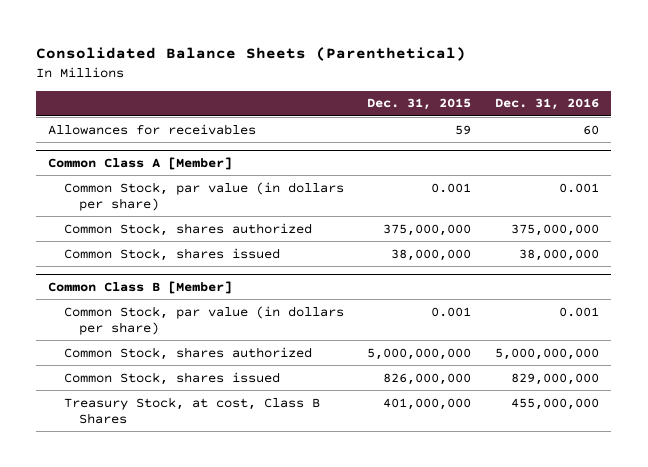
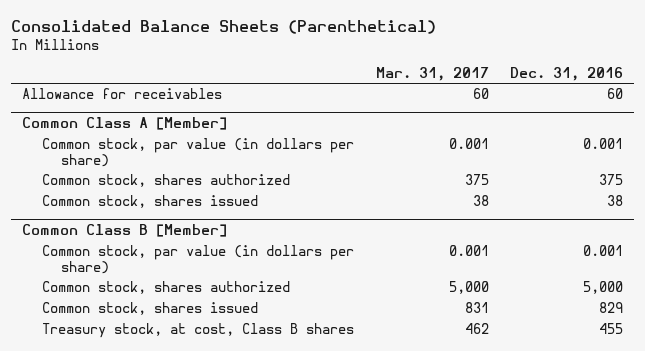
[367,98,472,111] Dec. 31, 2015 -> none
none -> [375,67,489,82] Mar. 31, 2017
[48,123,257,135] Allowances for receivables -> [21,88,222,100] Allowance for receivables
[63,181,344,211] Common Stock, par value (in dollars per share) -> [41,138,354,168] Common stock, par value (in dollars per share)
[63,222,312,236] Common Stock, shares authorized -> [41,174,290,188] Common stock, shares authorized
[511,223,600,236] 375,000,000 -> [599,174,624,186] 375
[63,247,280,261] Common Stock, shares issued -> [41,195,258,209] Common stock, shares issued
[519,248,600,261] 38,000,000 -> [607,195,624,207] 38
[63,305,344,335] Common Stock, par value (in dollars per share) -> [41,245,354,275] Common stock, par value (in dollars per share)
[63,346,312,360] Common Stock, shares authorized -> [41,281,290,295] Common stock, shares authorized
[495,347,600,360] 5,000,000,000 -> [583,281,624,295] 5,000
[63,371,280,385] Common Stock, shares issued -> [41,302,258,316] Common stock, shares issued
[511,372,600,385] 829,000,000 -> [599,302,624,314] 829
[63,396,320,424] Treasury Stock, at cost, Class B Shares -> [41,323,354,339] Treasury stock, at cost, Class B shares
[511,397,600,410] 455,000,000 -> [599,323,624,335] 455

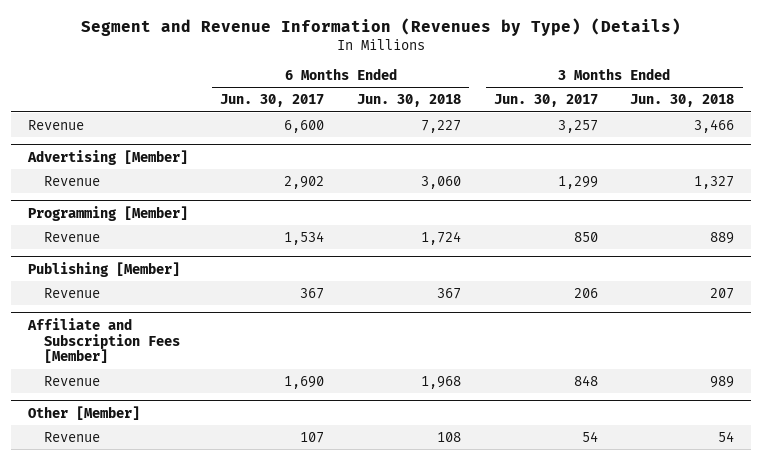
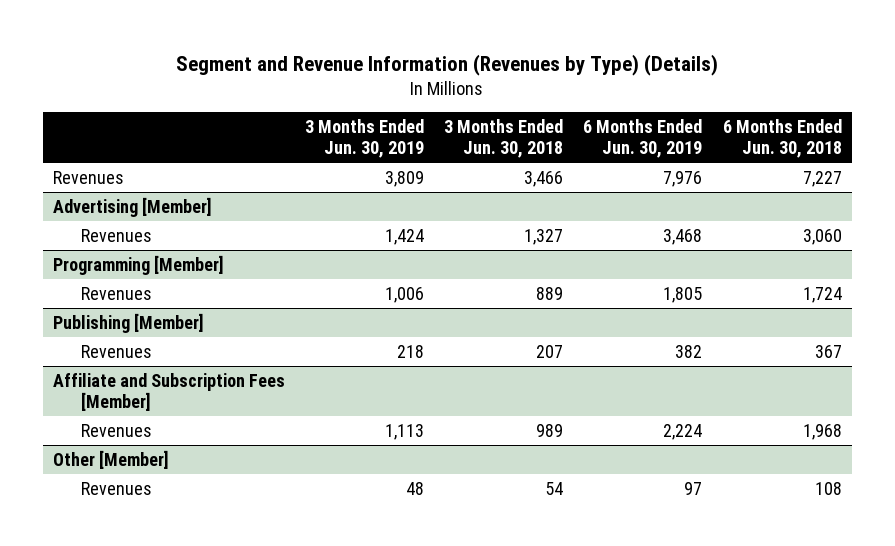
[220,94,325,108] Jun. 30, 2017 -> none
[493,94,598,108] Jun. 30, 2017 -> none
none -> [305,119,425,159] 3 Months Ended Jun. 30, 2019
none -> [583,119,703,159] 6 Months Ended Jun. 30, 2019
[27,119,84,130] Revenue -> [52,170,124,184] Revenues
[43,175,100,186] Revenue -> [80,228,152,242] Revenues
[43,231,100,242] Revenue -> [80,286,152,300] Revenues
[43,287,100,298] Revenue -> [80,344,152,358] Revenues
[43,375,100,386] Revenue -> [80,423,152,437] Revenues
[43,431,100,442] Revenue -> [80,481,152,495] Revenues

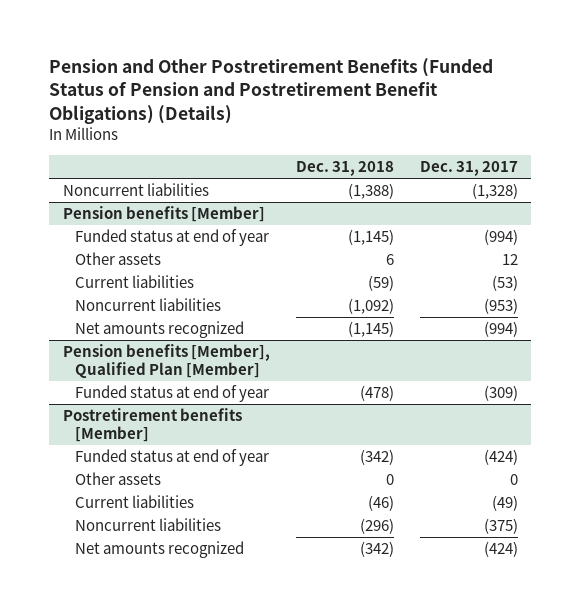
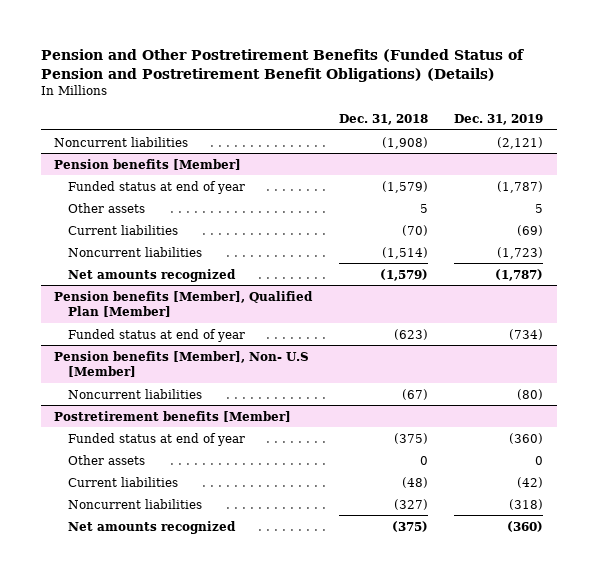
[420,161,519,177] Dec. 31, 2017 -> none
none -> [454,113,544,125] Dec. 31, 2019
[347,183,394,200] (1,388) -> [381,136,428,149] (1,908)
[347,229,394,246] (1,145) -> [381,180,428,193] (1,579)
[385,254,394,266] 6 -> [419,203,428,213] 5
[367,275,394,292] (59) -> [401,224,428,236] (70)
[347,298,394,315] (1,092) -> [381,246,428,259] (1,514)
[347,321,394,338] (1,145) -> [379,268,428,281] (1,579)
[359,385,394,402] (478) -> [393,328,428,340] (623)
none -> [54,350,310,378] Pension benefits [Member], Non- U.S [Member]
none -> [68,388,203,399] Noncurrent liabilities
[359,449,394,466] (342) -> [393,432,428,444] (375)
[367,495,394,512] (46) -> [401,476,428,488] (48)
[359,518,394,535] (296) -> [393,498,428,510] (327)
[359,541,394,558] (342) -> [391,520,428,532] (375)

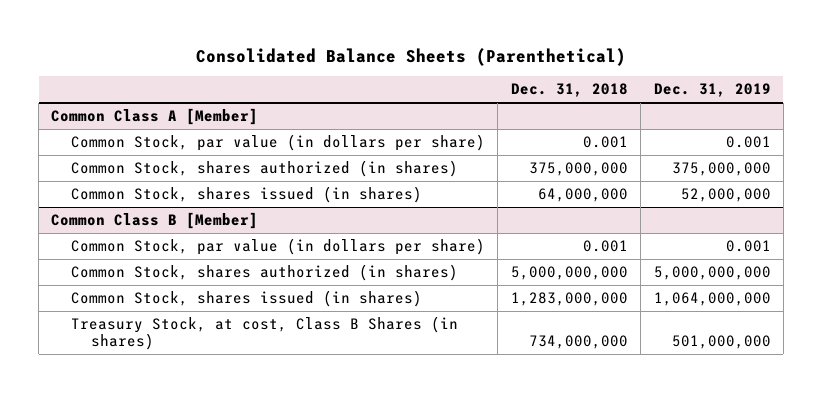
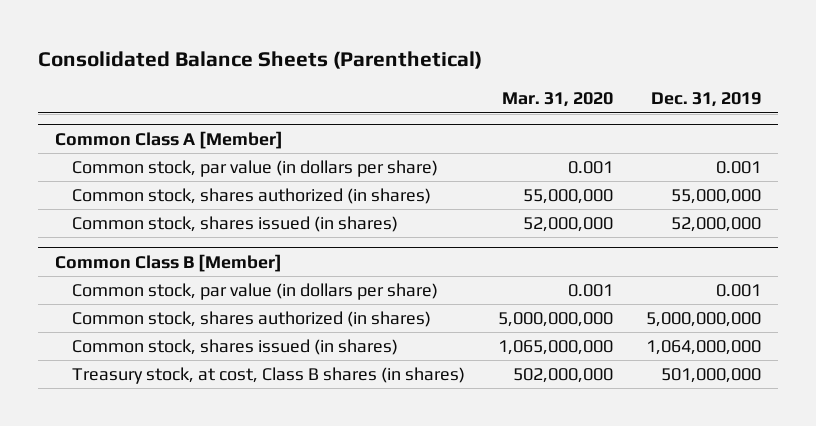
[510,83,628,98] Dec. 31, 2018 -> none
none -> [502,92,614,108] Mar. 31, 2020
[71,134,486,152] Common Stock, par value (in dollars per share) -> [71,160,438,178] Common stock, par value (in dollars per share)
[71,160,459,178] Common Stock, shares authorized (in shares) -> [71,188,431,205] Common stock, shares authorized (in shares)
[671,162,771,177] 375,000,000 -> [671,189,762,205] 55,000,000
[71,186,423,204] Common Stock, shares issued (in shares) -> [71,216,398,233] Common stock, shares issued (in shares)
[71,238,486,256] Common Stock, par value (in dollars per share) -> [71,283,438,301] Common stock, par value (in dollars per share)
[71,264,459,282] Common Stock, shares authorized (in shares) -> [71,311,431,328] Common stock, shares authorized (in shares)
[71,290,423,308] Common Stock, shares issued (in shares) -> [71,339,398,356] Common stock, shares issued (in shares)
[71,316,459,351] Treasury Stock, at cost, Class B Shares (in shares) -> [71,367,465,385] Treasury stock, at cost, Class B shares (in shares)

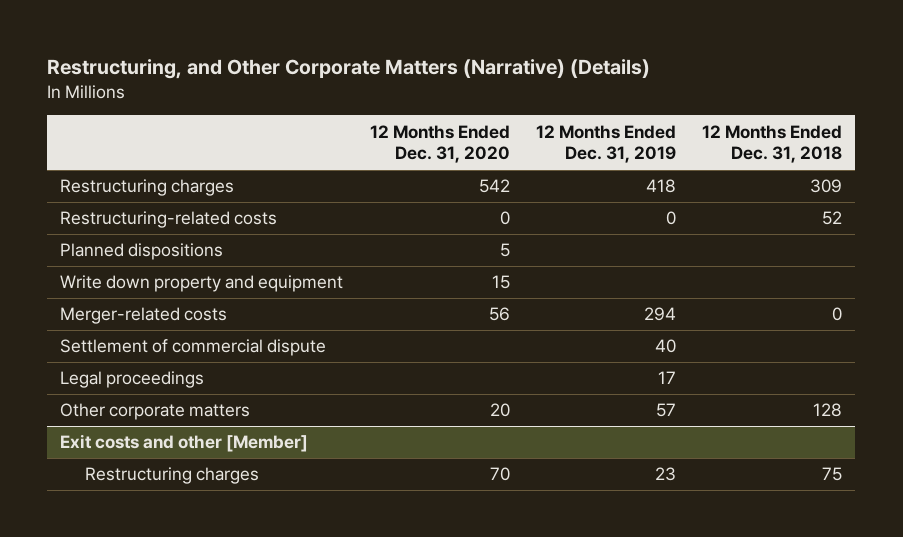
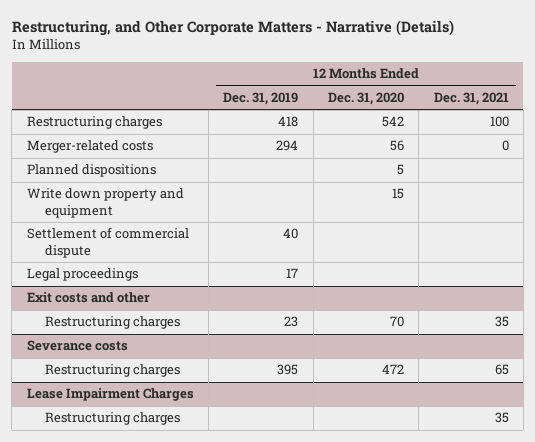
[47,59,651,80] Restructuring, and Other Corporate Matters (Narrative) (Details) -> [11,19,454,36] Restructuring, and Other Corporate Matters - Narrative (Details)
[702,124,843,164] 12 Months Ended Dec. 31, 2018 -> none
none -> [433,91,509,105] Dec. 31, 2021
[60,211,278,229] Restructuring-related costs -> none
[60,307,228,325] Merger-related costs -> [26,140,153,154] Merger-related costs
[60,403,251,421] Other corporate matters -> none
[60,434,309,453] Exit costs and other [Member] -> [26,292,150,304] Exit costs and other
none -> [26,340,128,352] Severance costs
none -> [45,364,181,378] Restructuring charges
none -> [26,388,194,402] Lease Impairment Charges
none -> [45,412,181,426] Restructuring charges

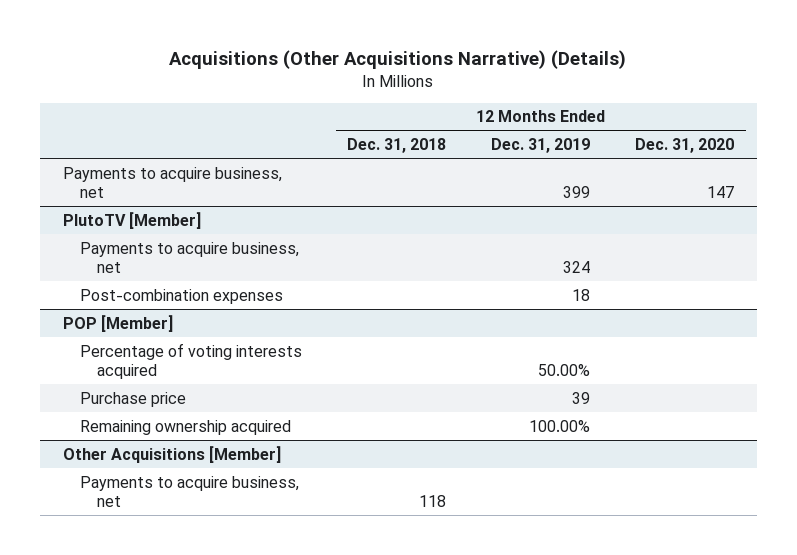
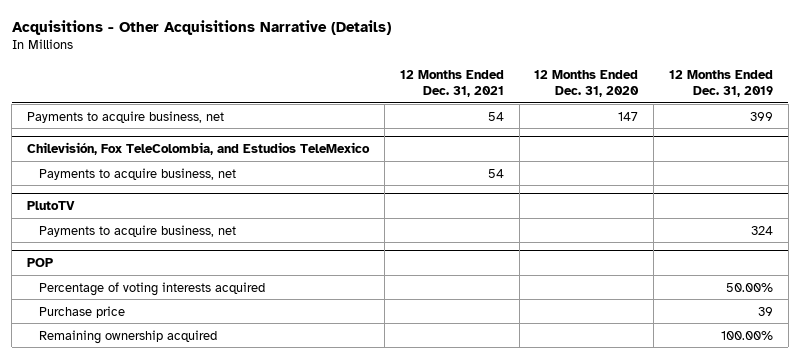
[169,49,627,69] Acquisitions (Other Acquisitions Narrative) (Details) -> [11,19,391,35] Acquisitions - Other Acquisitions Narrative (Details)
[346,138,446,154] Dec. 31, 2018 -> none
none -> [399,69,504,97] 12 Months Ended Dec. 31, 2021
none -> [27,141,371,155] Chilevisión, Fox TeleColombia, and Estudios TeleMexico
none -> [39,167,237,180] Payments to acquire business, net
[62,211,201,229] PlutoTV [Member] -> [27,200,76,210] PlutoTV
[79,288,283,304] Post-combination expenses -> none
[62,314,173,332] POP [Member] -> [27,257,54,267] POP
[62,445,281,463] Other Acquisitions [Member] -> none
[79,475,299,507] Payments to acquire business, net -> none

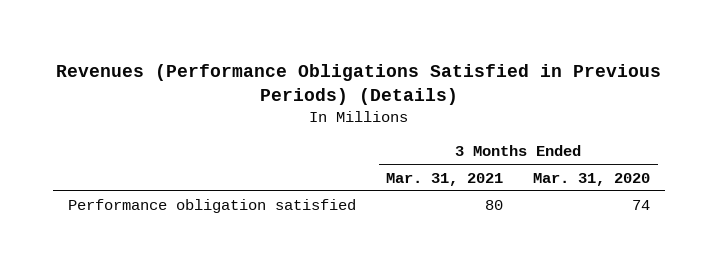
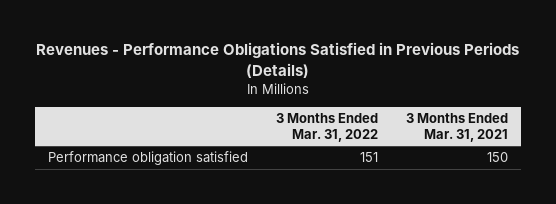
[56,64,662,106] Revenues (Performance Obligations Satisfied in Previous Periods) (Details) -> [36,42,520,78] Revenues - Performance Obligations Satisfied in Previous Periods (Details)
[533,172,651,186] Mar. 31, 2020 -> none
none -> [276,113,379,142] 3 Months Ended Mar. 31, 2022
[485,200,504,211] 80 -> [486,152,508,163] 150

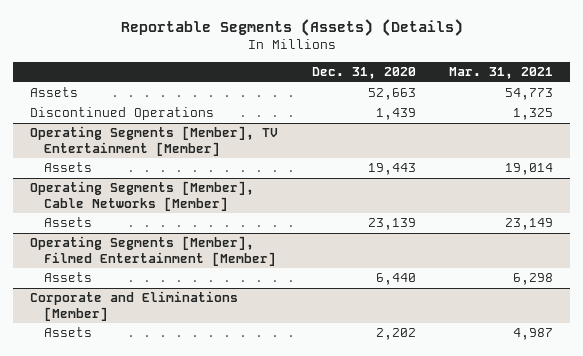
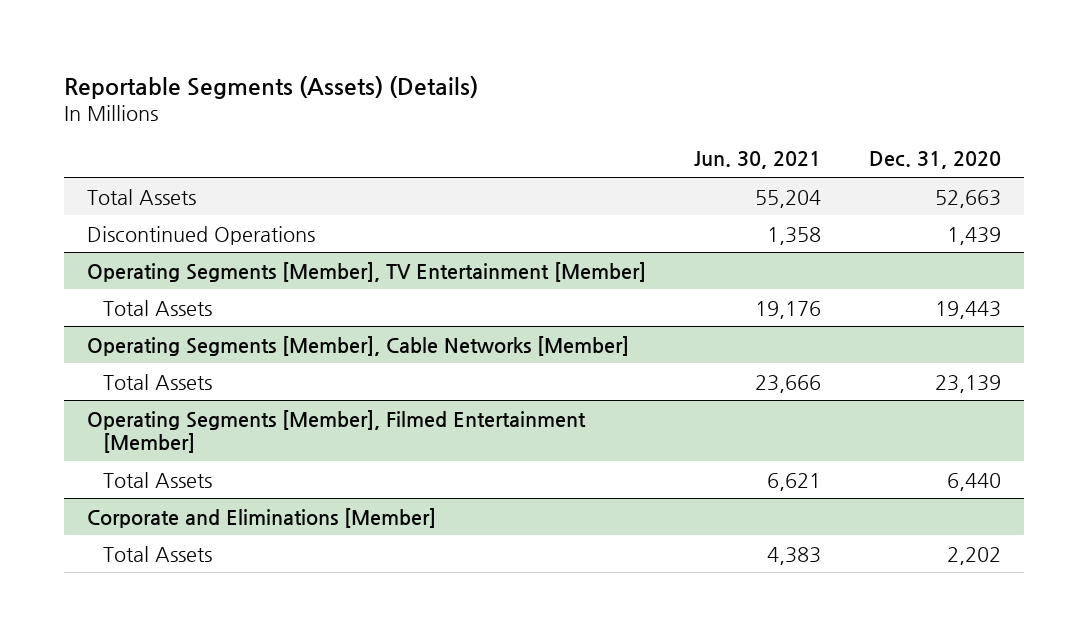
[449,67,554,80] Mar. 31, 2021 -> none
none -> [693,151,821,170] Jun. 30, 2021
[29,87,78,98] Assets -> [87,188,197,205] Total Assets
[44,162,93,173] Assets -> [103,299,213,316] Total Assets
[44,217,93,228] Assets -> [103,373,213,390] Total Assets
[44,272,93,283] Assets -> [103,471,213,488] Total Assets
[44,327,93,338] Assets -> [103,545,213,562] Total Assets

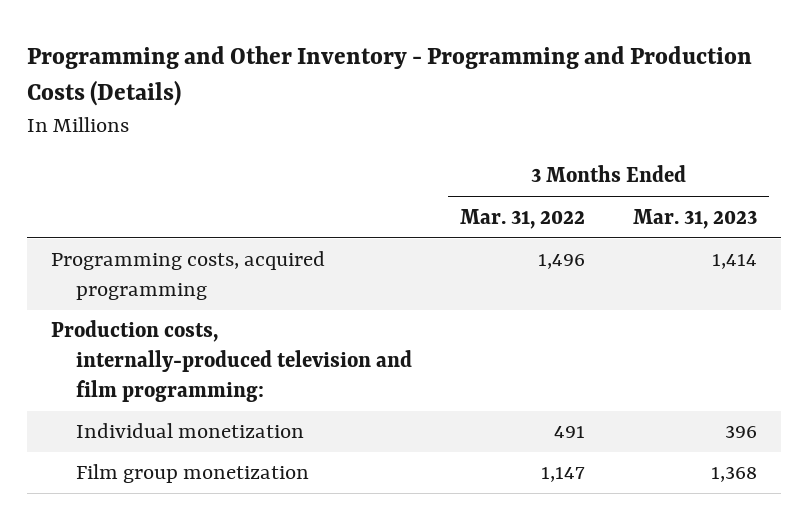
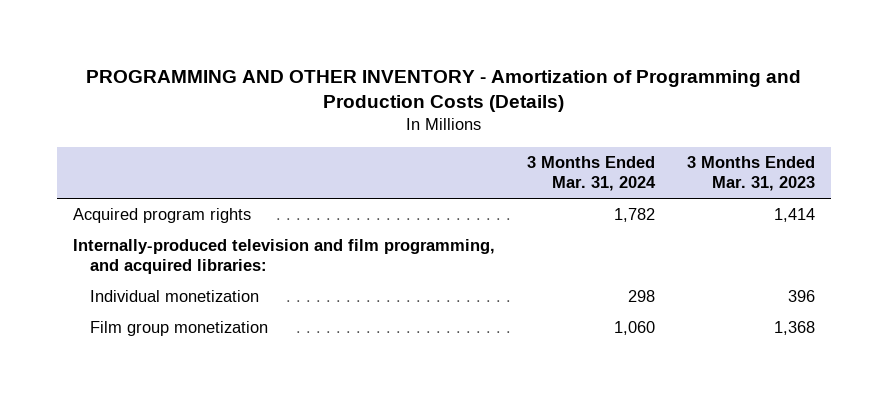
[27,45,753,106] Programming and Other Inventory - Programming and Production Costs (Details) -> [86,69,802,113] PROGRAMMING AND OTHER INVENTORY - Amortization of Programming and Production Costs (Details)
[460,208,586,229] Mar. 31, 2022 -> none
none -> [527,155,657,192] 3 Months Ended Mar. 31, 2024
[51,251,326,300] Programming costs, acquired programming -> [73,208,252,224] Acquired program rights
[51,320,413,402] Production costs, internally-produced television and film programming: -> [73,239,496,275] Internally-produced television and film programming, and acquired libraries:

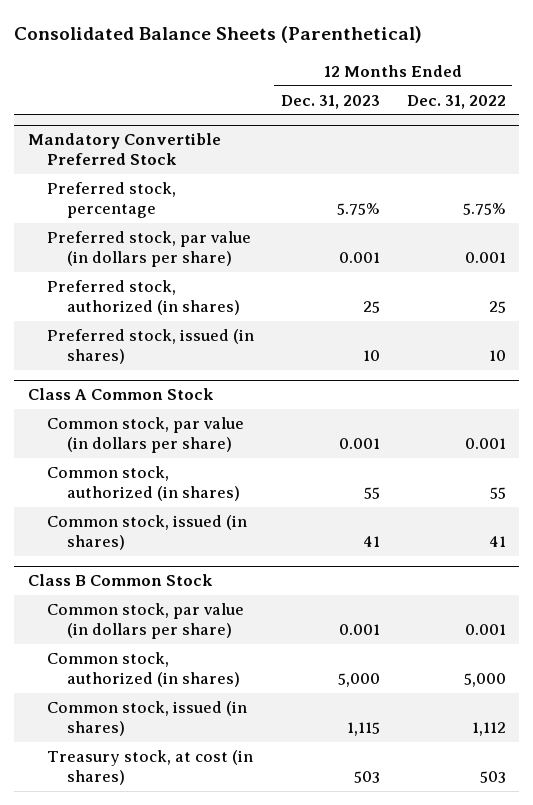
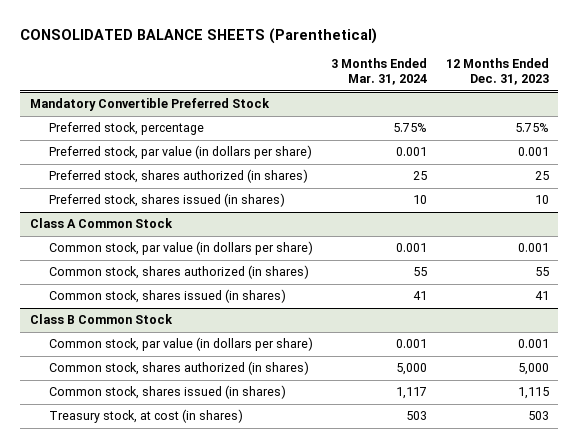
[14,26,423,44] Consolidated Balance Sheets (Parenthetical) -> [20,27,378,44] CONSOLIDATED BALANCE SHEETS (Parenthetical)
[406,94,506,109] Dec. 31, 2022 -> none
none -> [331,58,428,86] 3 Months Ended Mar. 31, 2024
[47,280,241,316] Preferred stock, authorized (in shares) -> [48,169,308,184] Preferred stock, shares authorized (in shares)
[47,329,255,365] Preferred stock, issued (in shares) -> [48,193,285,208] Preferred stock, shares issued (in shares)
[47,466,241,502] Common stock, authorized (in shares) -> [48,265,309,280] Common stock, shares authorized (in shares)
[47,515,248,551] Common stock, issued (in shares) -> [48,289,286,304] Common stock, shares issued (in shares)
[47,652,241,688] Common stock, authorized (in shares) -> [48,361,309,376] Common stock, shares authorized (in shares)
[47,701,248,737] Common stock, issued (in shares) -> [48,385,286,400] Common stock, shares issued (in shares)

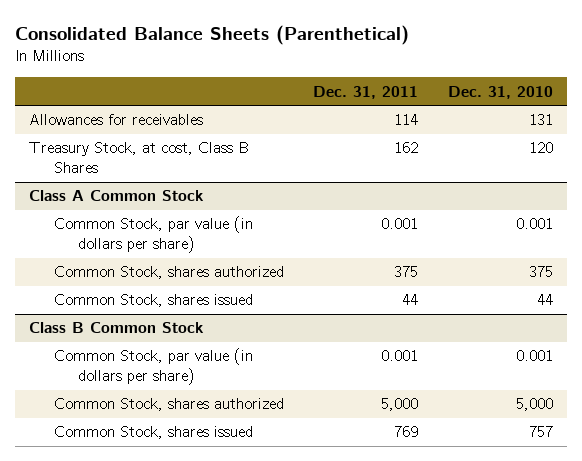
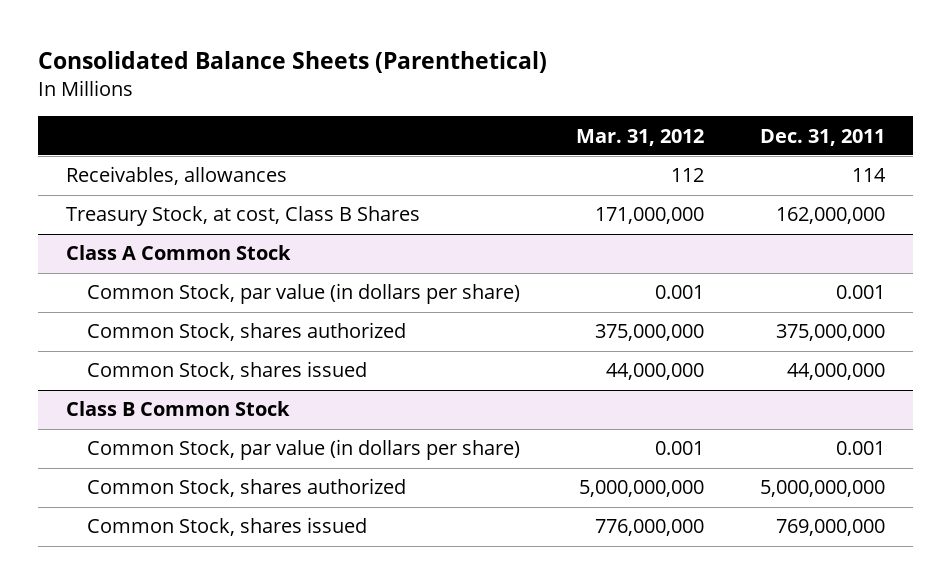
[447,85,553,99] Dec. 31, 2010 -> none
none -> [576,128,705,146] Mar. 31, 2012
[29,114,204,126] Allowances for receivables -> [65,166,287,186] Receivables, allowances
[394,142,419,154] 162 -> [776,207,886,225] 162,000,000
[394,266,419,278] 375 -> [776,324,886,342] 375,000,000
[402,294,419,306] 44 -> [787,363,886,381] 44,000,000
[381,398,419,412] 5,000 -> [760,480,886,498] 5,000,000,000
[394,426,419,438] 769 -> [776,519,886,537] 769,000,000

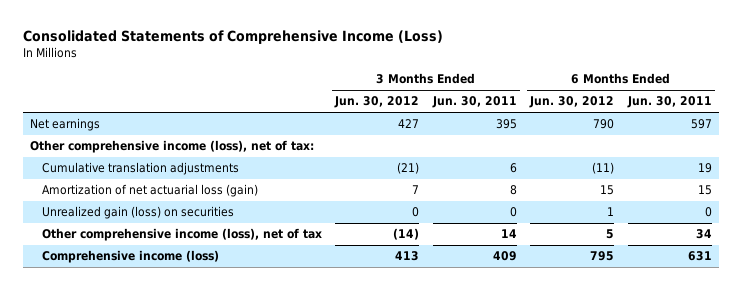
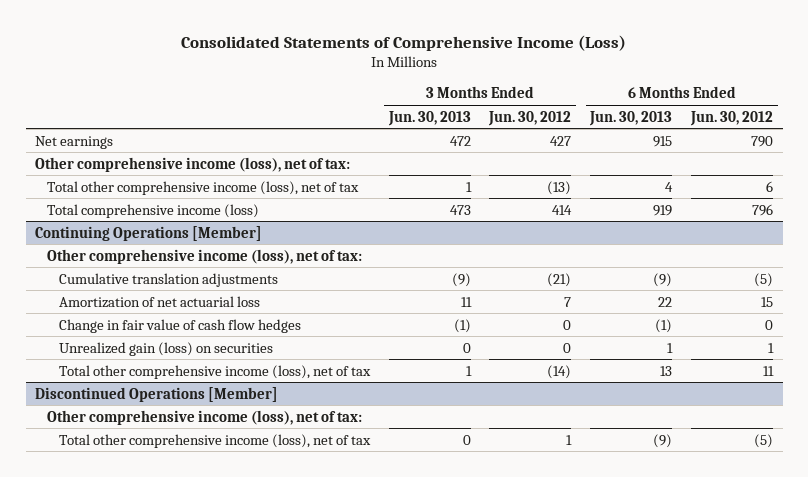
[431,96,517,109] Jun. 30, 2011 -> none
[627,96,713,109] Jun. 30, 2011 -> none
none -> [387,110,471,126] Jun. 30, 2013
none -> [589,110,673,126] Jun. 30, 2013
none -> [47,180,360,195] Total other comprehensive income (loss), net of tax
none -> [47,203,260,218] Total comprehensive income (loss)
none -> [35,225,263,241] Continuing Operations [Member]
none -> [47,248,363,264] Other comprehensive income (loss), net of tax:
[592,162,615,175] (11) -> [754,272,774,287] (5)
[41,184,258,198] Amortization of net actuarial loss (gain) -> [58,295,260,308] Amortization of net actuarial loss
none -> [58,318,301,333] Change in fair value of cash flow hedges
[41,250,219,264] Comprehensive income (loss) -> none
[41,228,322,242] Other comprehensive income (loss), net of tax -> [58,364,371,379] Total other comprehensive income (loss), net of tax
[606,229,615,240] 5 -> [763,365,775,376] 11
none -> [35,386,279,402] Discontinued Operations [Member]
none -> [47,409,363,425] Other comprehensive income (loss), net of tax:
none -> [58,433,371,448] Total other comprehensive income (loss), net of tax

